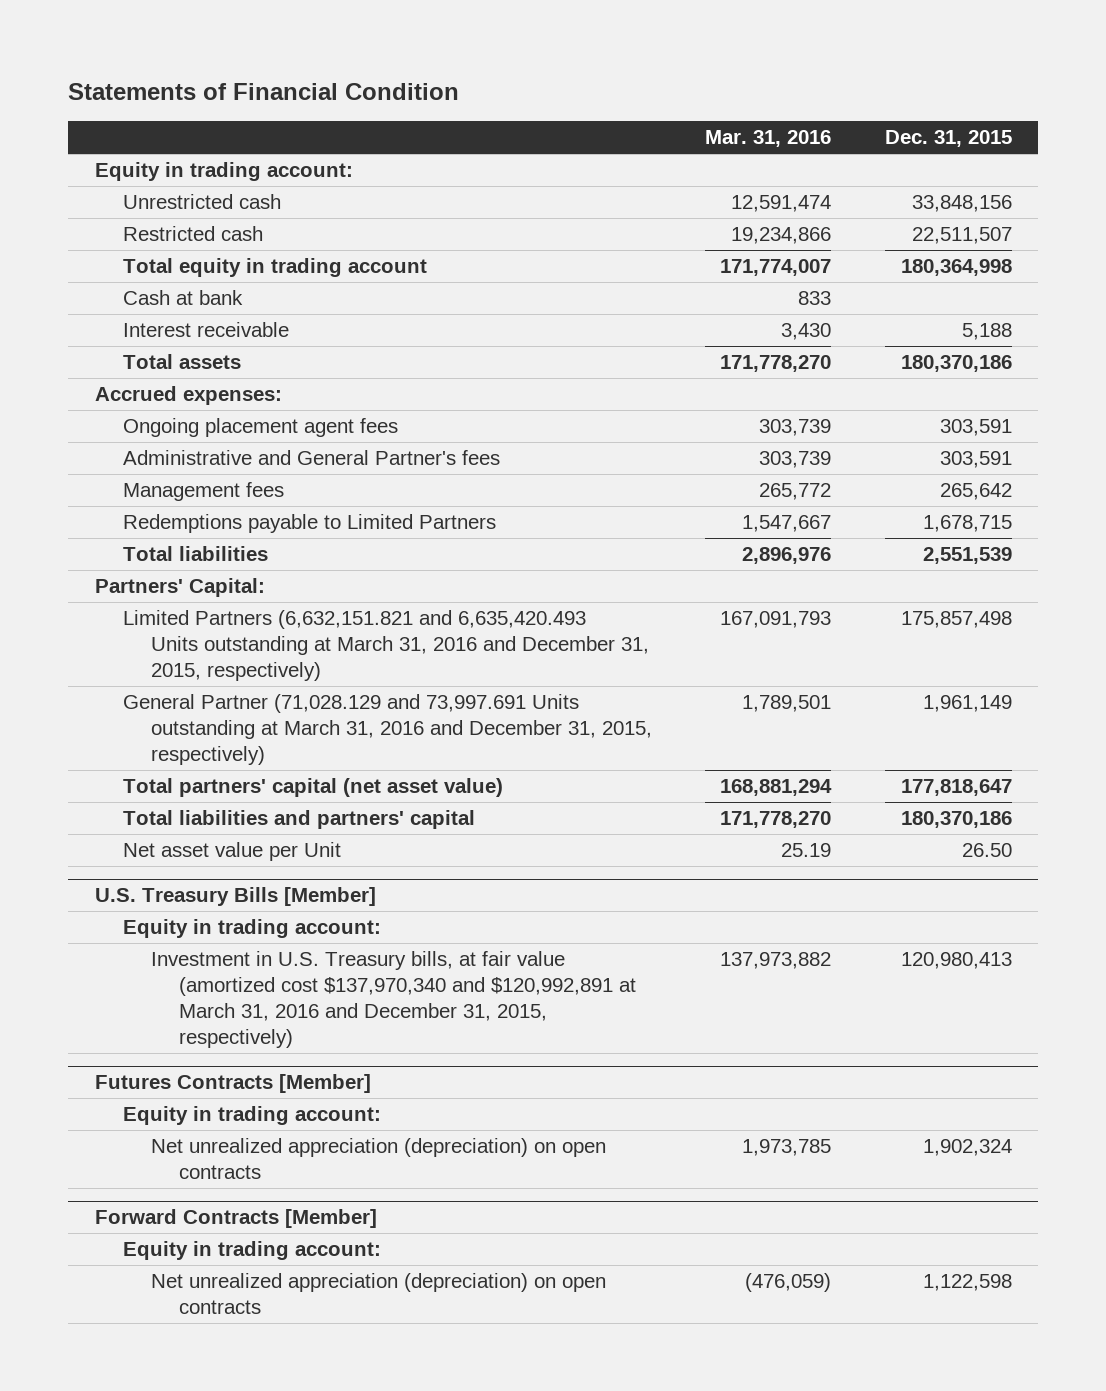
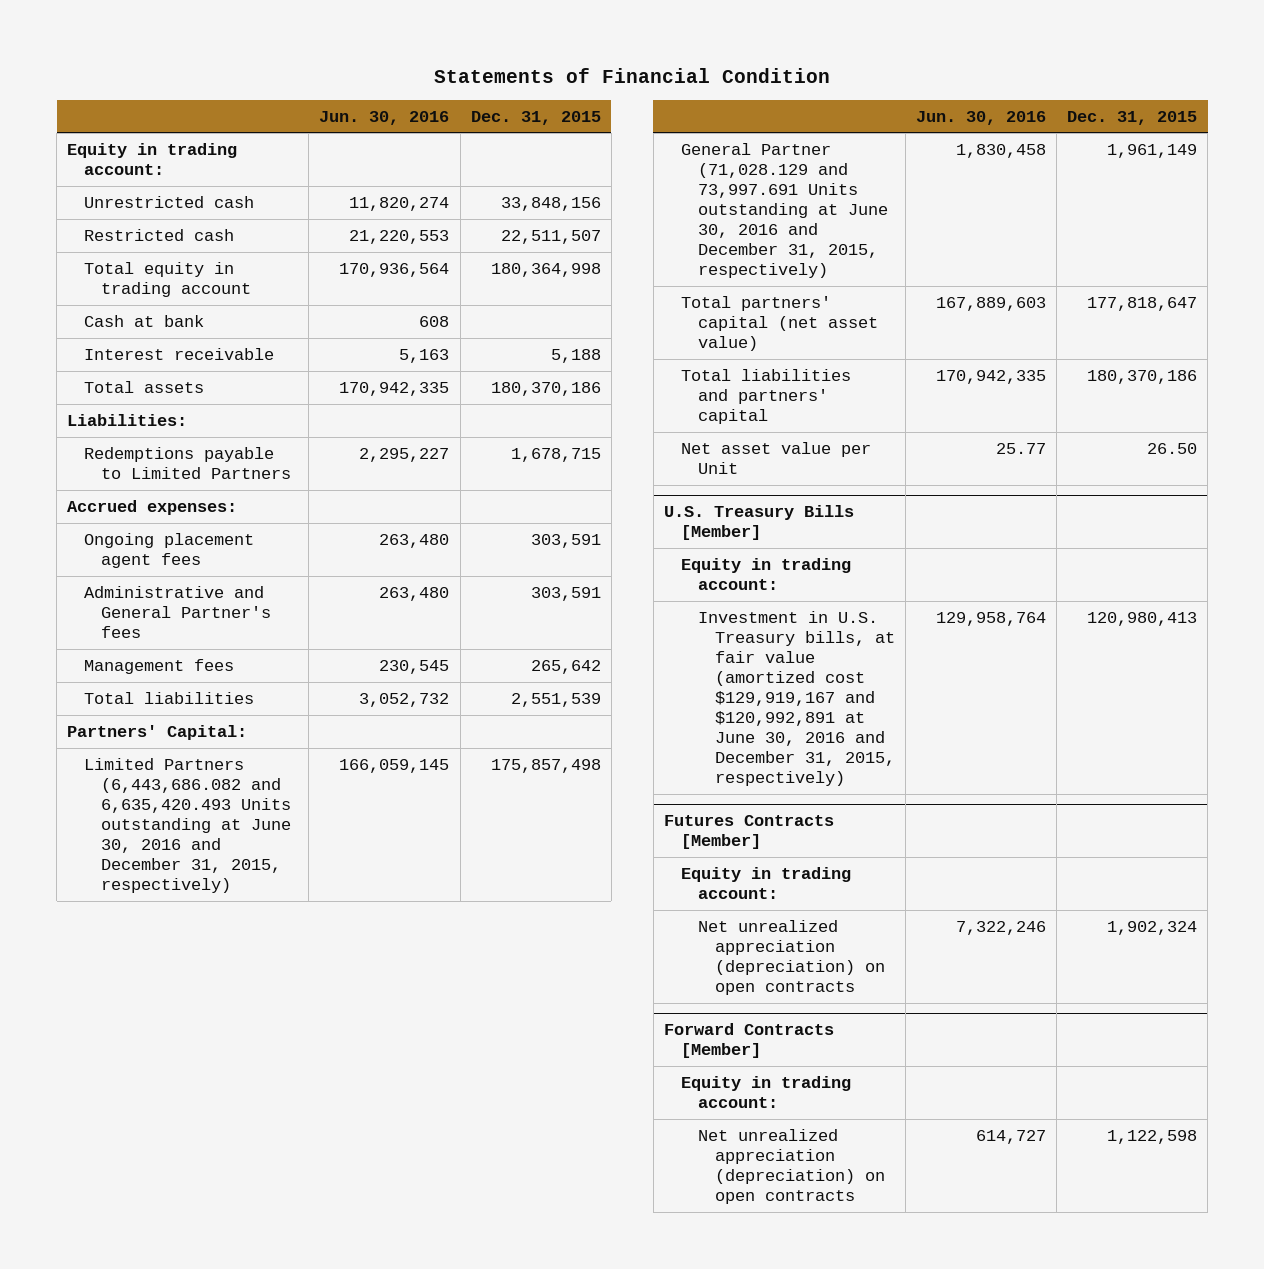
[705,130,832,148] Mar. 31, 2016 -> none
none -> [319,110,450,125] Jun. 30, 2016
none -> [67,413,188,426] Liabilities:
[122,514,496,534] Redemptions payable to Limited Partners -> [84,446,292,479] Redemptions payable to Limited Partners
[122,610,649,682] Limited Partners (6,632,151.821 and 6,635,420.493 Units outstanding at March 31, 2016 and December 31, 2015, respectively) -> [84,757,292,894] Limited Partners (6,443,686.082 and 6,635,420.493 Units outstanding at June 30, 2016 and December 31, 2015, respectively)
[122,694,652,766] General Partner (71,028.129 and 73,997.691 Units outstanding at March 31, 2016 and December 31, 2015, respectively) -> [680,142,888,279] General Partner (71,028.129 and 73,997.691 Units outstanding at June 30, 2016 and December 31, 2015, respectively)
[150,951,636,1049] Investment in U.S. Treasury bills, at fair value (amortized cost $137,970,340 and $120,992,891 at March 31, 2016 and December 31, 2015, respectively) -> [697,610,895,787] Investment in U.S. Treasury bills, at fair value (amortized cost $129,919,167 and $120,992,891 at June 30, 2016 and December 31, 2015, respectively)

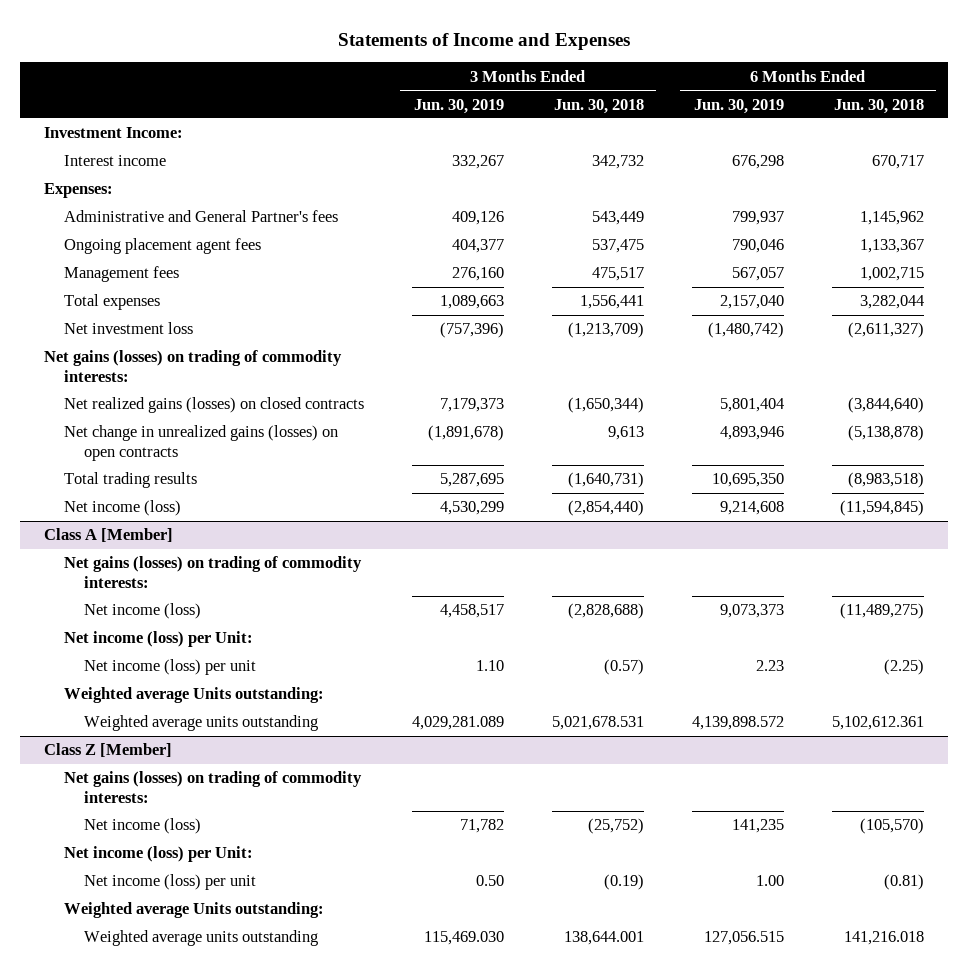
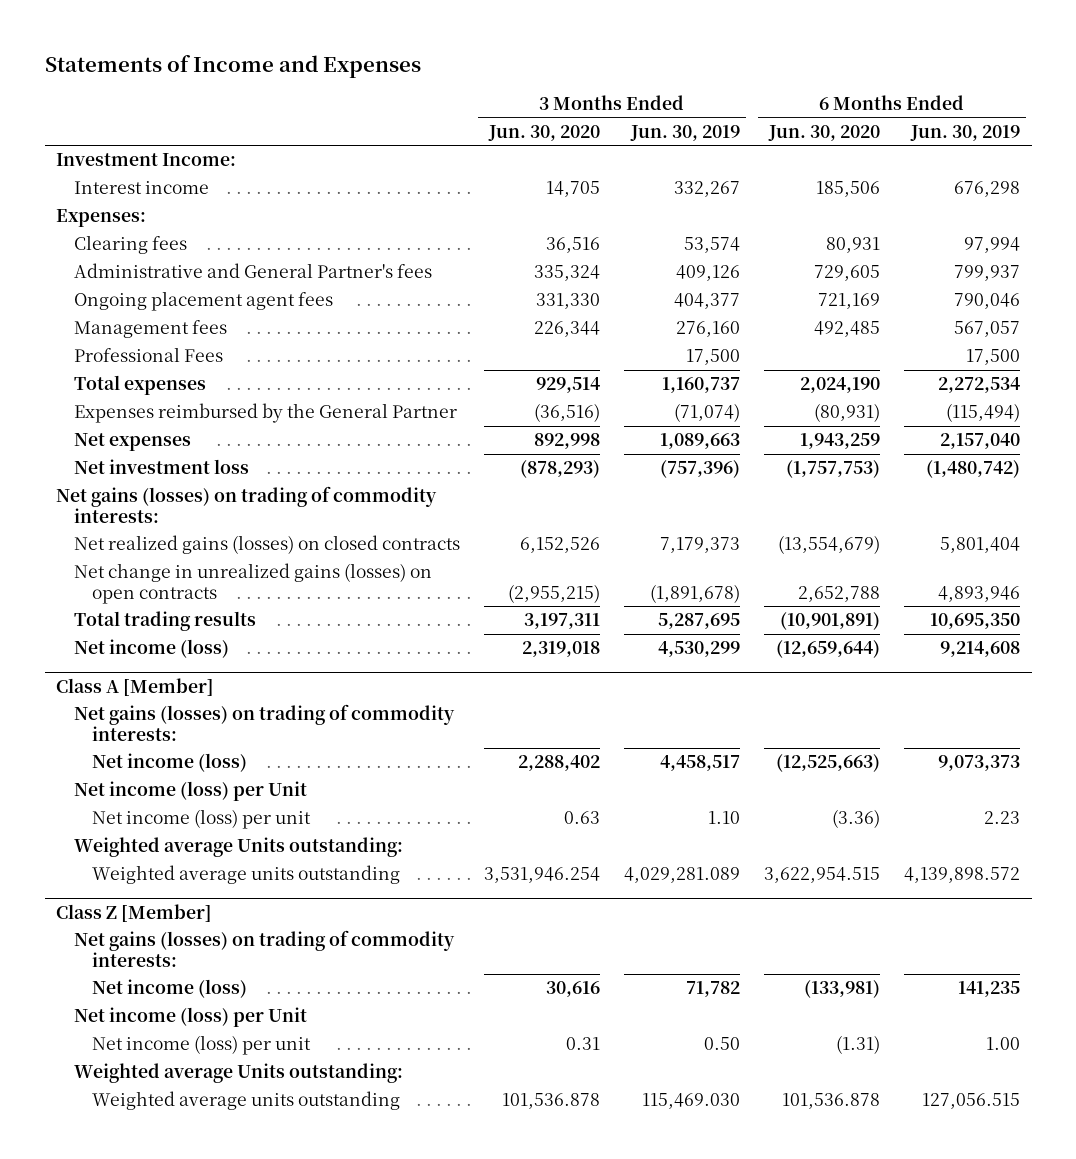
[553,98,644,114] Jun. 30, 2018 -> none
[834,98,925,114] Jun. 30, 2018 -> none
none -> [488,124,601,141] Jun. 30, 2020
none -> [767,124,880,141] Jun. 30, 2020
none -> [74,235,188,255] Clearing fees
none -> [74,347,224,363] Professional Fees
[439,295,504,310] 1,089,663 -> [662,377,741,394] 1,160,737
[719,295,784,310] 2,157,040 -> [937,377,1020,394] 2,272,534
none -> [74,403,458,424] Expenses reimbursed by the General Partner
none -> [74,433,192,452] Net expenses
[63,631,253,648] Net income (loss) per Unit: -> [74,781,308,802] Net income (loss) per Unit
[63,846,253,863] Net income (loss) per Unit: -> [74,1007,308,1028] Net income (loss) per Unit

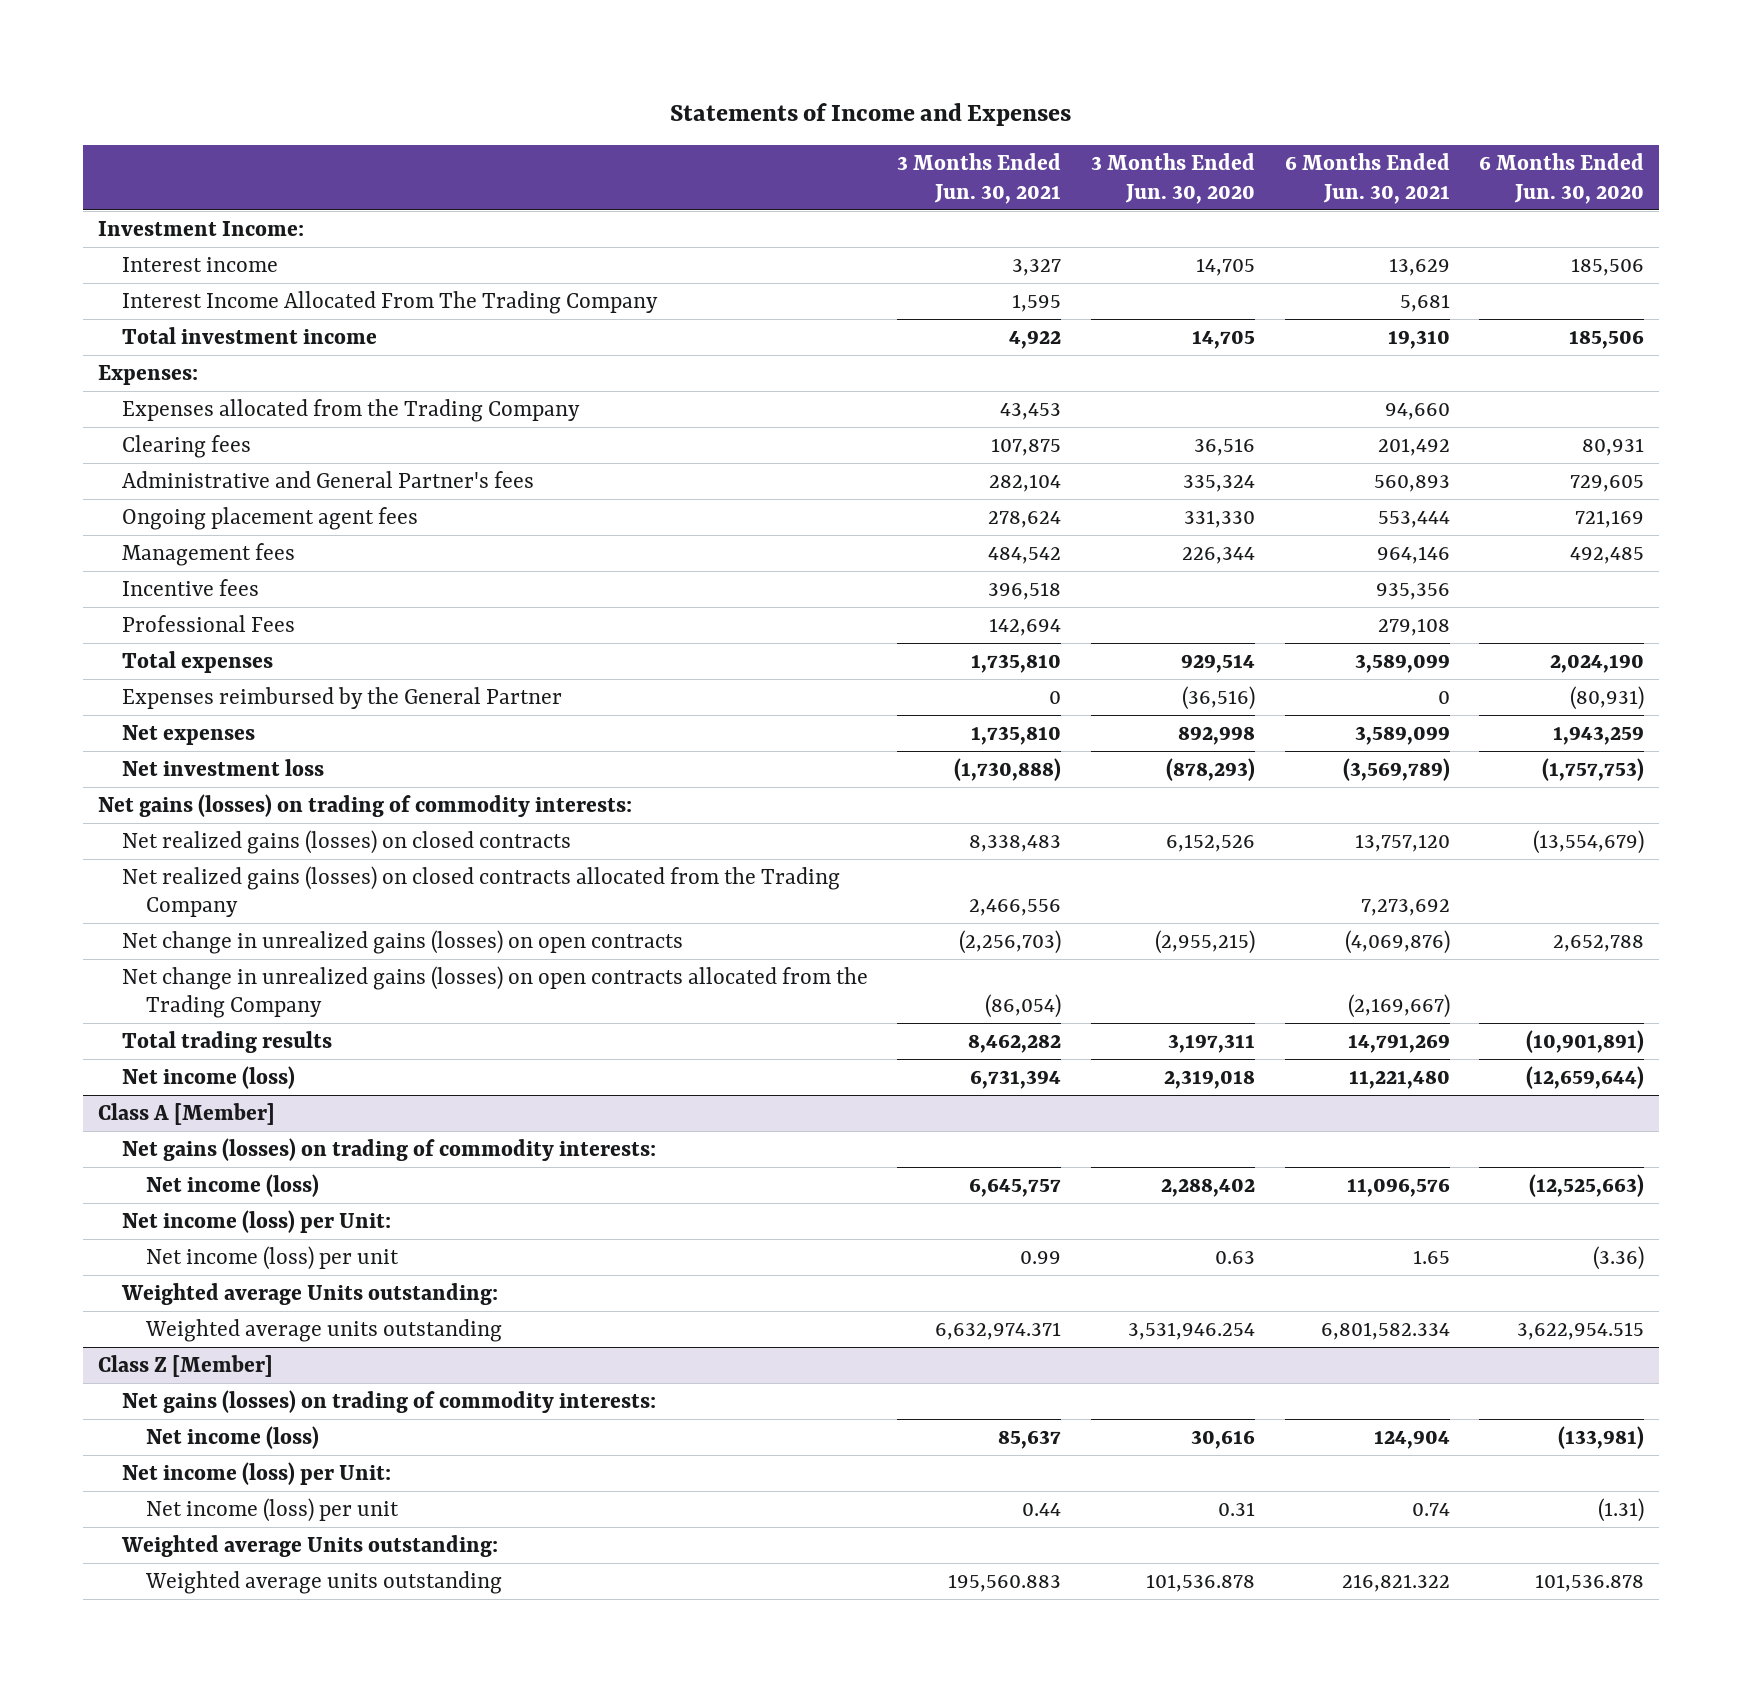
[630,124,741,141] Jun. 30, 2019 -> none
[909,124,1020,141] Jun. 30, 2019 -> none
none -> [897,153,1062,204] 3 Months Ended Jun. 30, 2021
none -> [1284,153,1450,204] 6 Months Ended Jun. 30, 2021
none -> [121,291,658,315] Interest Income Allocated From The Trading Company
none -> [121,327,377,345] Total investment income
none -> [121,399,580,423] Expenses allocated from the Trading Company
none -> [121,579,259,597] Incentive fees
none -> [121,866,840,918] Net realized gains (losses) on closed contracts allocated from the Trading Company
none -> [121,966,868,1019] Net change in unrealized gains (losses) on open contracts allocated from the Trading Company
[74,781,308,802] Net income (loss) per Unit -> [121,1210,391,1234] Net income (loss) per Unit:
[74,1007,308,1028] Net income (loss) per Unit -> [121,1462,391,1486] Net income (loss) per Unit:

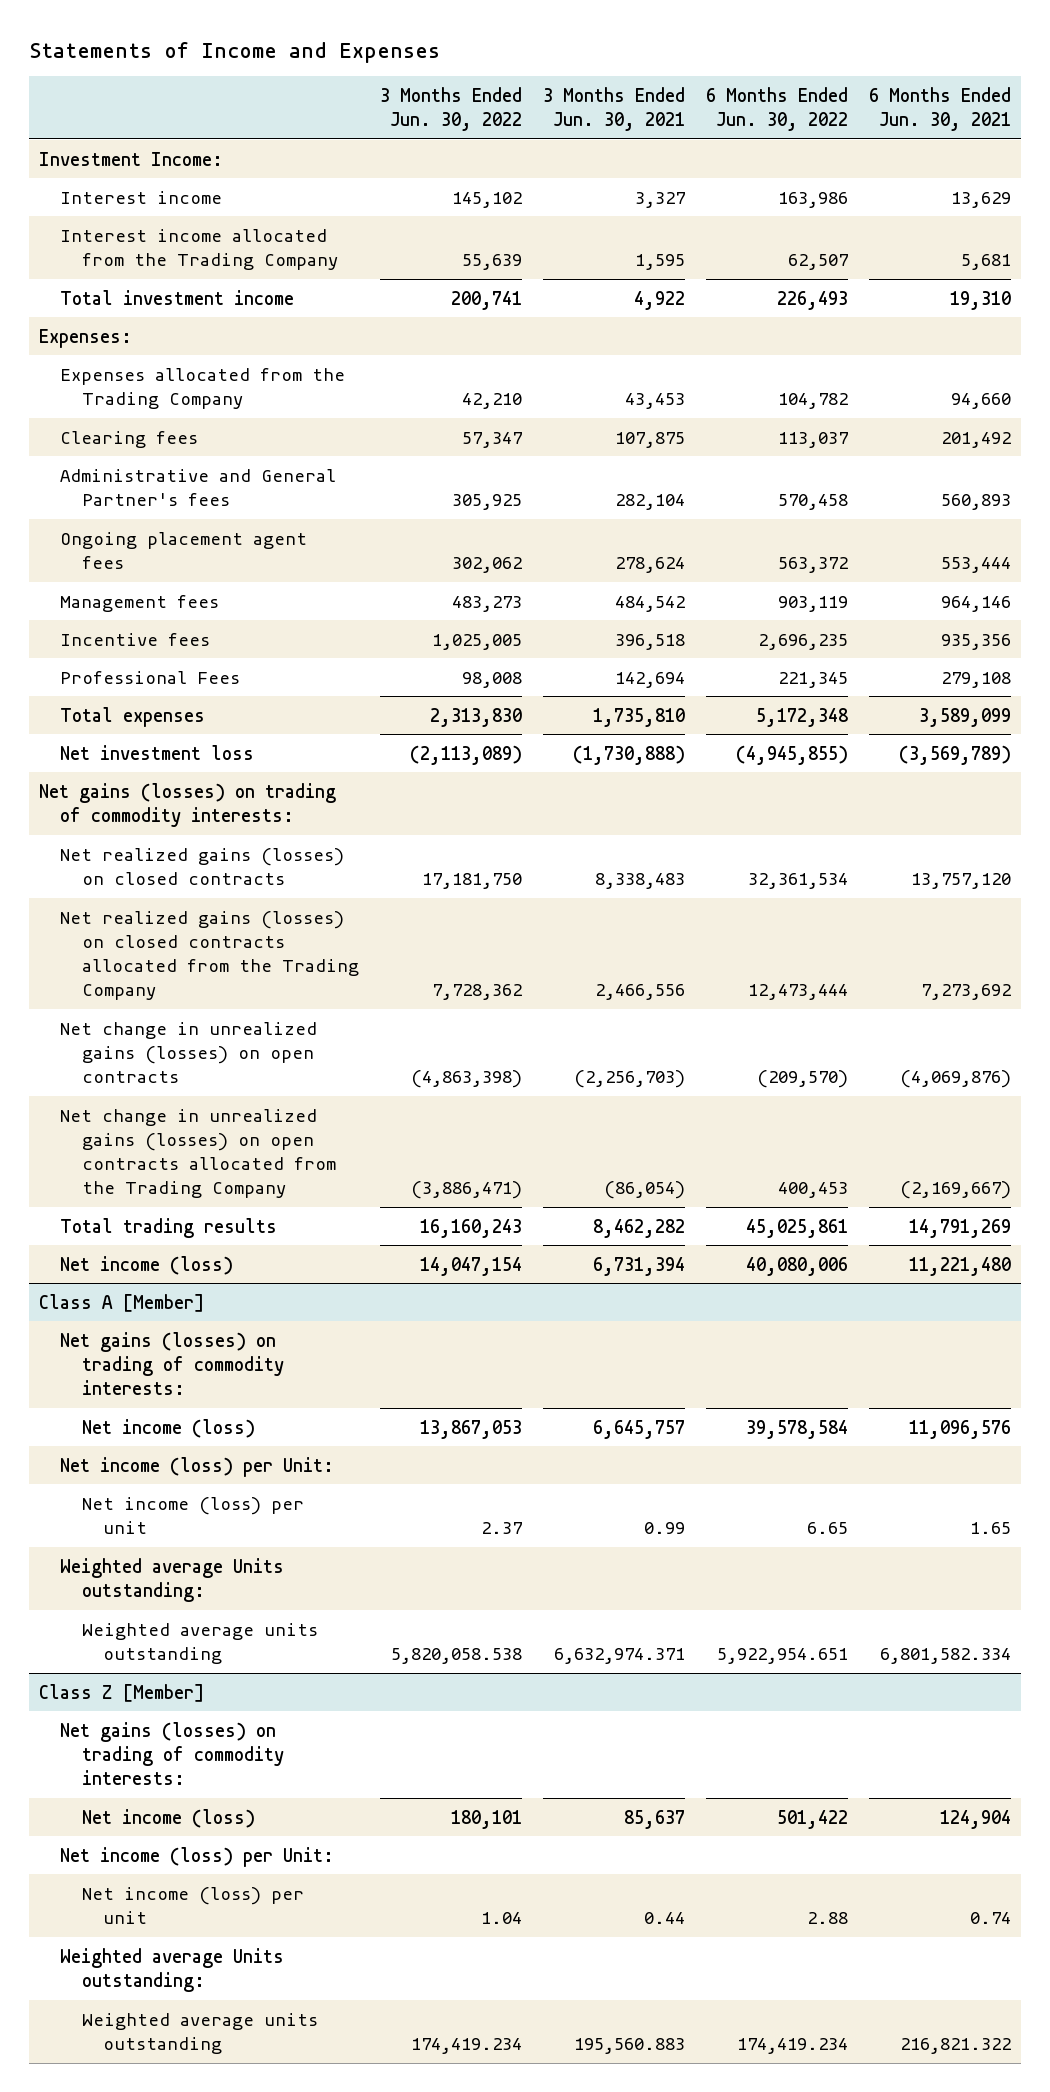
[1091,153,1256,204] 3 Months Ended Jun. 30, 2020 -> none
[1479,153,1645,204] 6 Months Ended Jun. 30, 2020 -> none
none -> [379,86,522,131] 3 Months Ended Jun. 30, 2022
none -> [705,86,848,131] 6 Months Ended Jun. 30, 2022
[121,291,658,315] Interest Income Allocated From The Trading Company -> [60,228,338,270] Interest income allocated from the Trading Company
[121,687,562,710] Expenses reimbursed by the General Partner -> none
[121,725,255,746] Net expenses -> none

